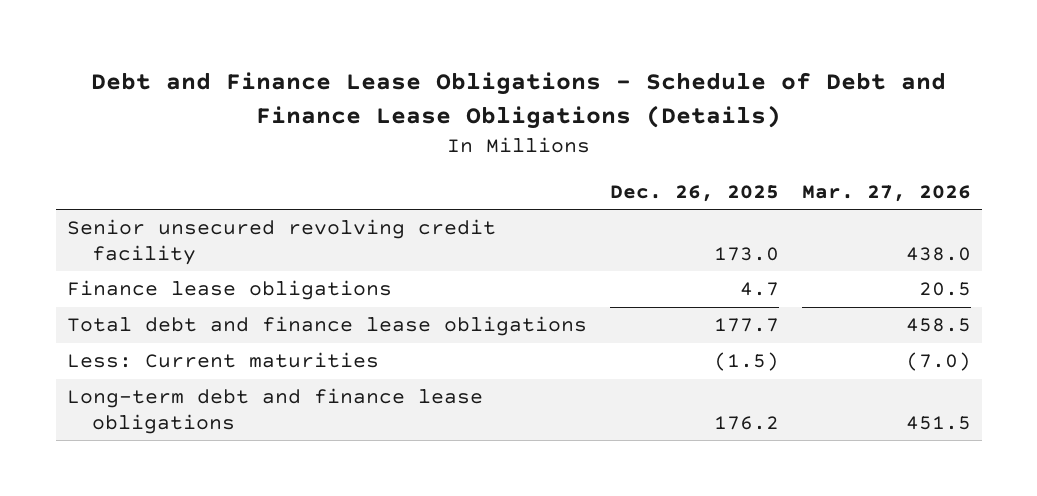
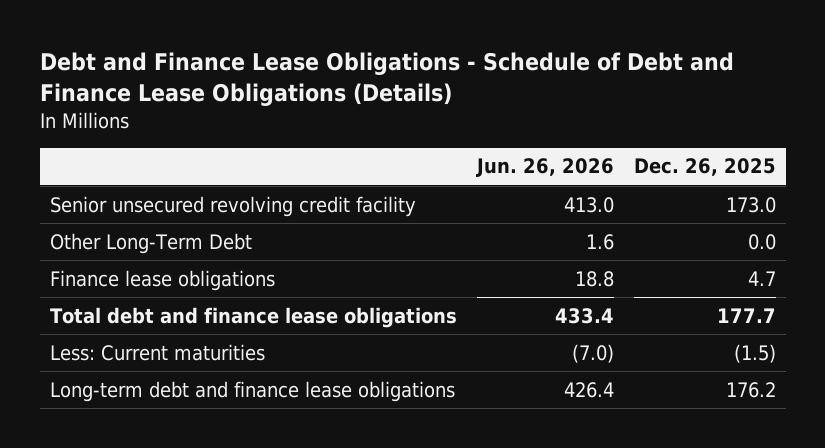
[801,184,971,202] Mar. 27, 2026 -> none
none -> [475,158,614,178] Jun. 26, 2026
none -> [49,232,252,254] Other Long-Term Debt

